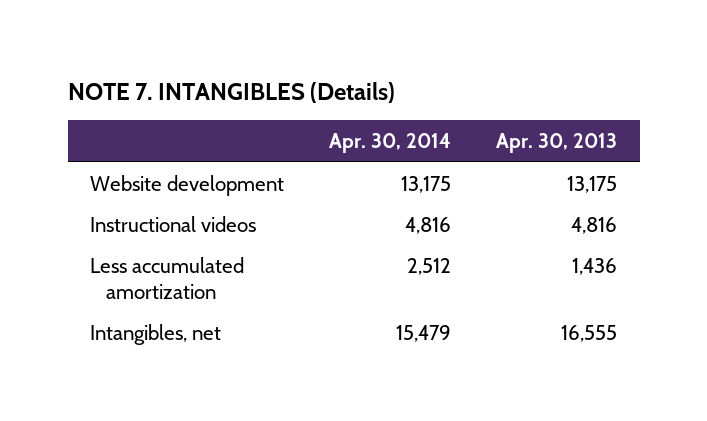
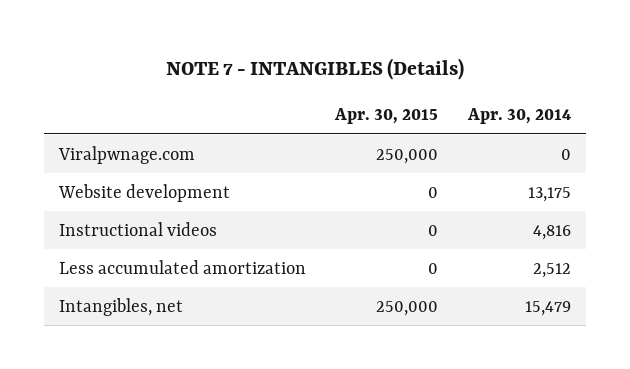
[67,81,395,103] NOTE 7. INTANGIBLES (Details) -> [165,58,464,81] NOTE 7 - INTANGIBLES (Details)
[496,133,618,154] Apr. 30, 2013 -> none
none -> [334,108,439,125] Apr. 30, 2015
none -> [57,145,195,164] Viralpwnage.com

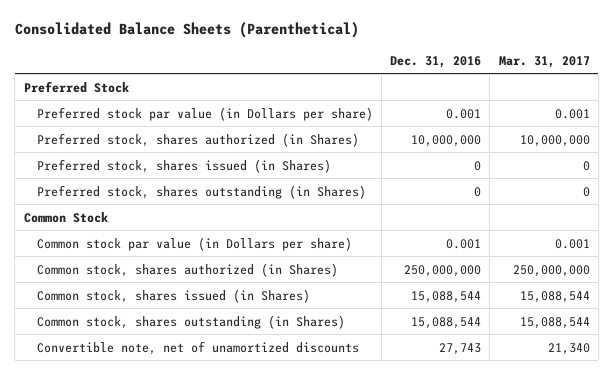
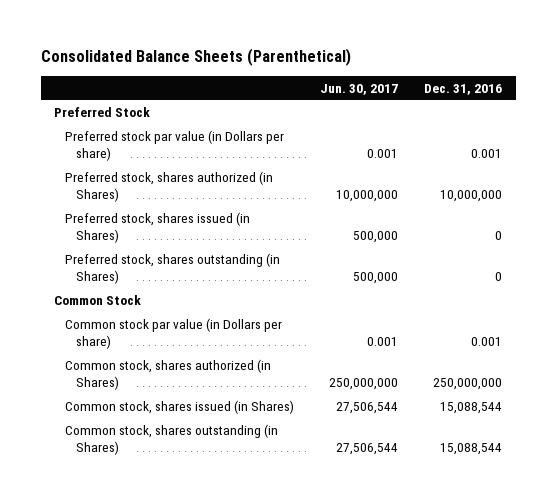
[498,55,590,68] Mar. 31, 2017 -> none
none -> [320,83,399,95] Jun. 30, 2017
[36,340,359,355] Convertible note, net of unamortized discounts -> none

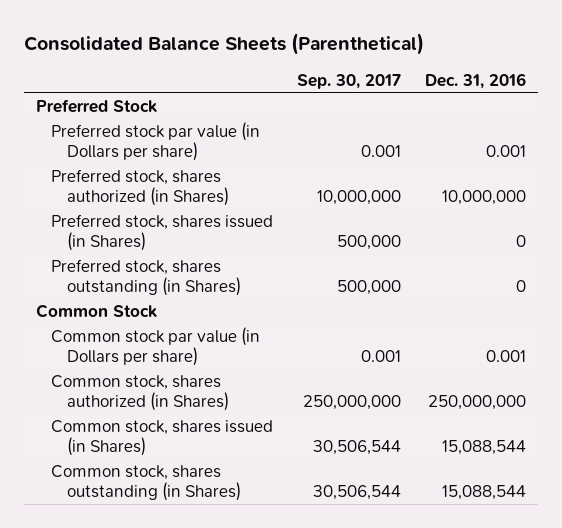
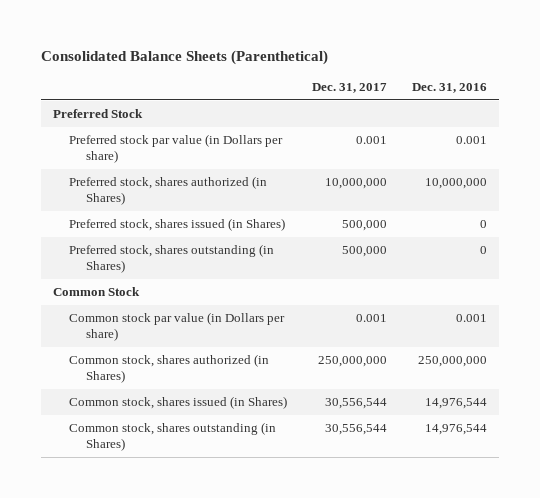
[297,73,402,89] Sep. 30, 2017 -> none
none -> [312,83,388,94] Dec. 31, 2017
[441,440,526,456] 15,088,544 -> [424,398,487,410] 14,976,544
[441,485,526,501] 15,088,544 -> [424,424,487,436] 14,976,544

